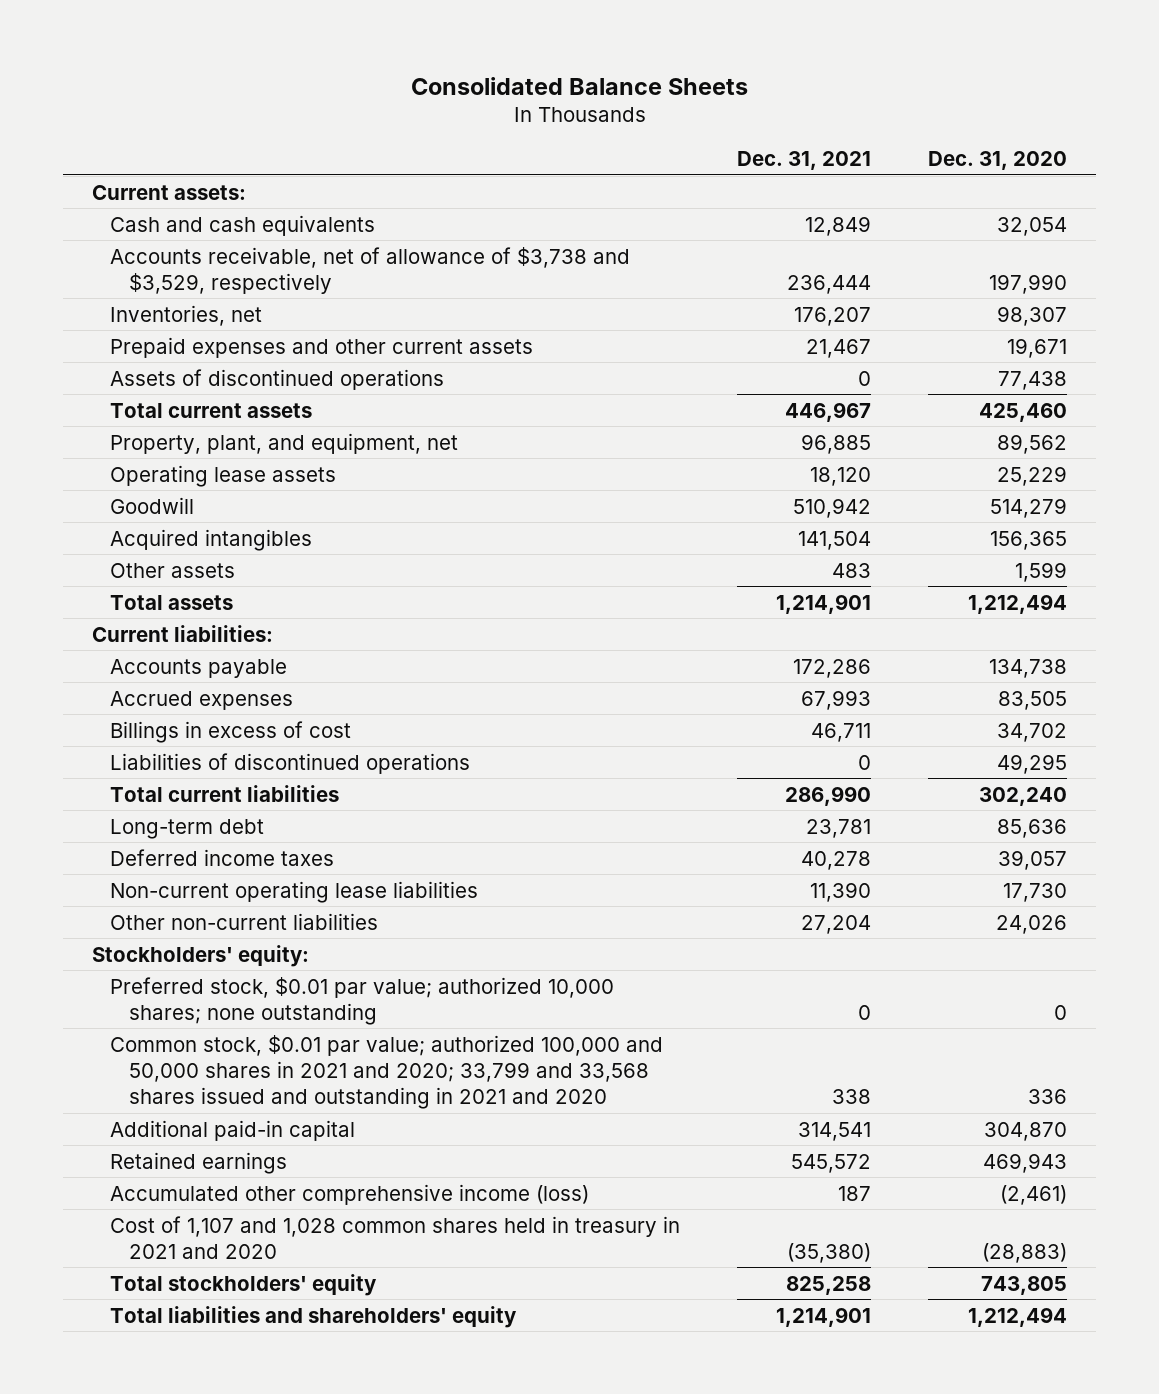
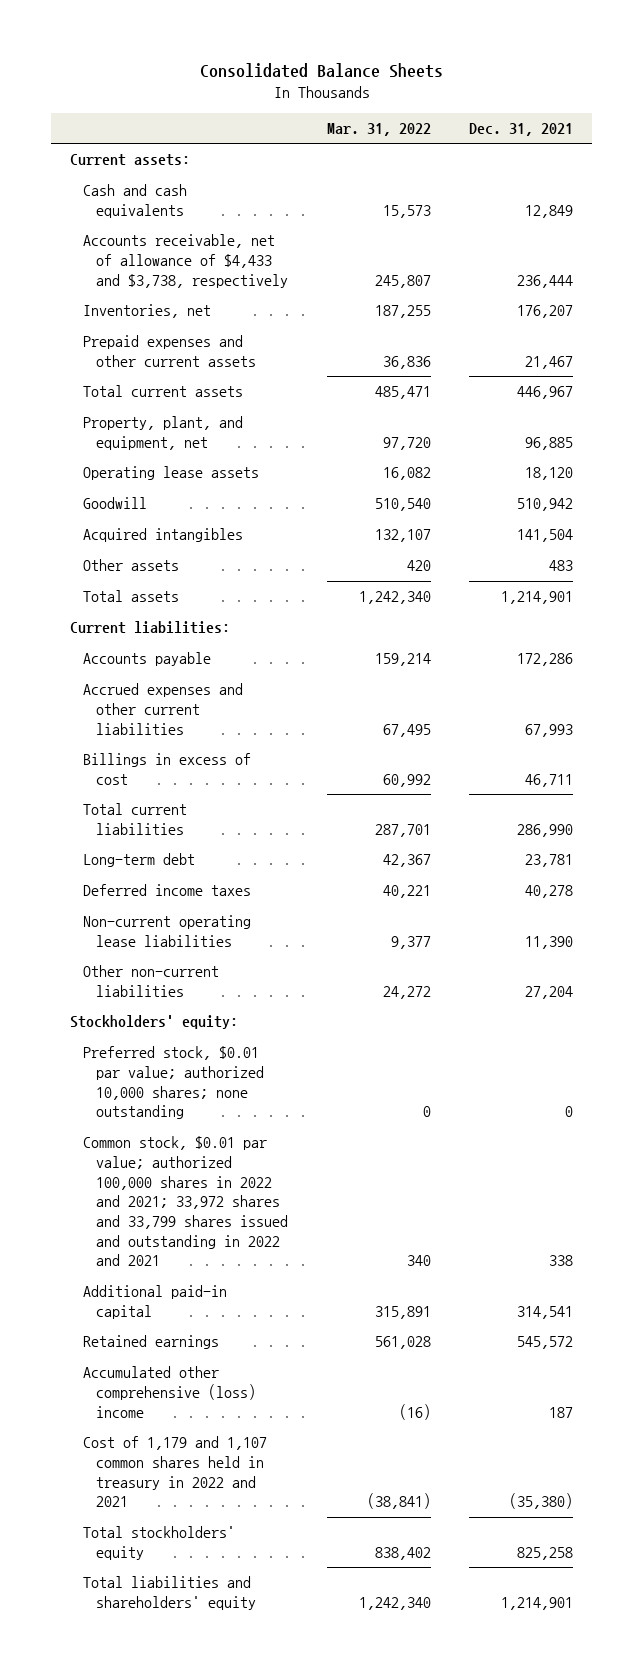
[928,151,1068,171] Dec. 31, 2020 -> none
none -> [326,123,431,137] Mar. 31, 2022
[110,246,631,294] Accounts receivable, net of allowance of $3,738 and $3,529, respectively -> [83,234,289,288] Accounts receivable, net of allowance of $4,433 and $3,738, respectively
[110,368,445,390] Assets of discontinued operations -> none
[110,690,294,710] Accrued expenses -> [83,683,244,735] Accrued expenses and other current liabilities
[110,752,471,774] Liabilities of discontinued operations -> none
[110,1034,664,1109] Common stock, $0.01 par value; authorized 100,000 and 50,000 shares in 2021 and 2020; 33,799 and 33,568 shares issued and outstanding in 2021 and 2020 -> [83,1136,289,1267] Common stock, $0.01 par value; authorized 100,000 shares in 2022 and 2021; 33,972 shares and 33,799 shares issued and outstanding in 2022 and 2021
[110,1183,590,1205] Accumulated other comprehensive income (loss) -> [83,1366,257,1418] Accumulated other comprehensive (loss) income
[110,1215,681,1259] Cost of 1,107 and 1,028 common shares held in treasury in 2021 and 2020 -> [83,1436,268,1508] Cost of 1,179 and 1,107 common shares held in treasury in 2022 and 2021

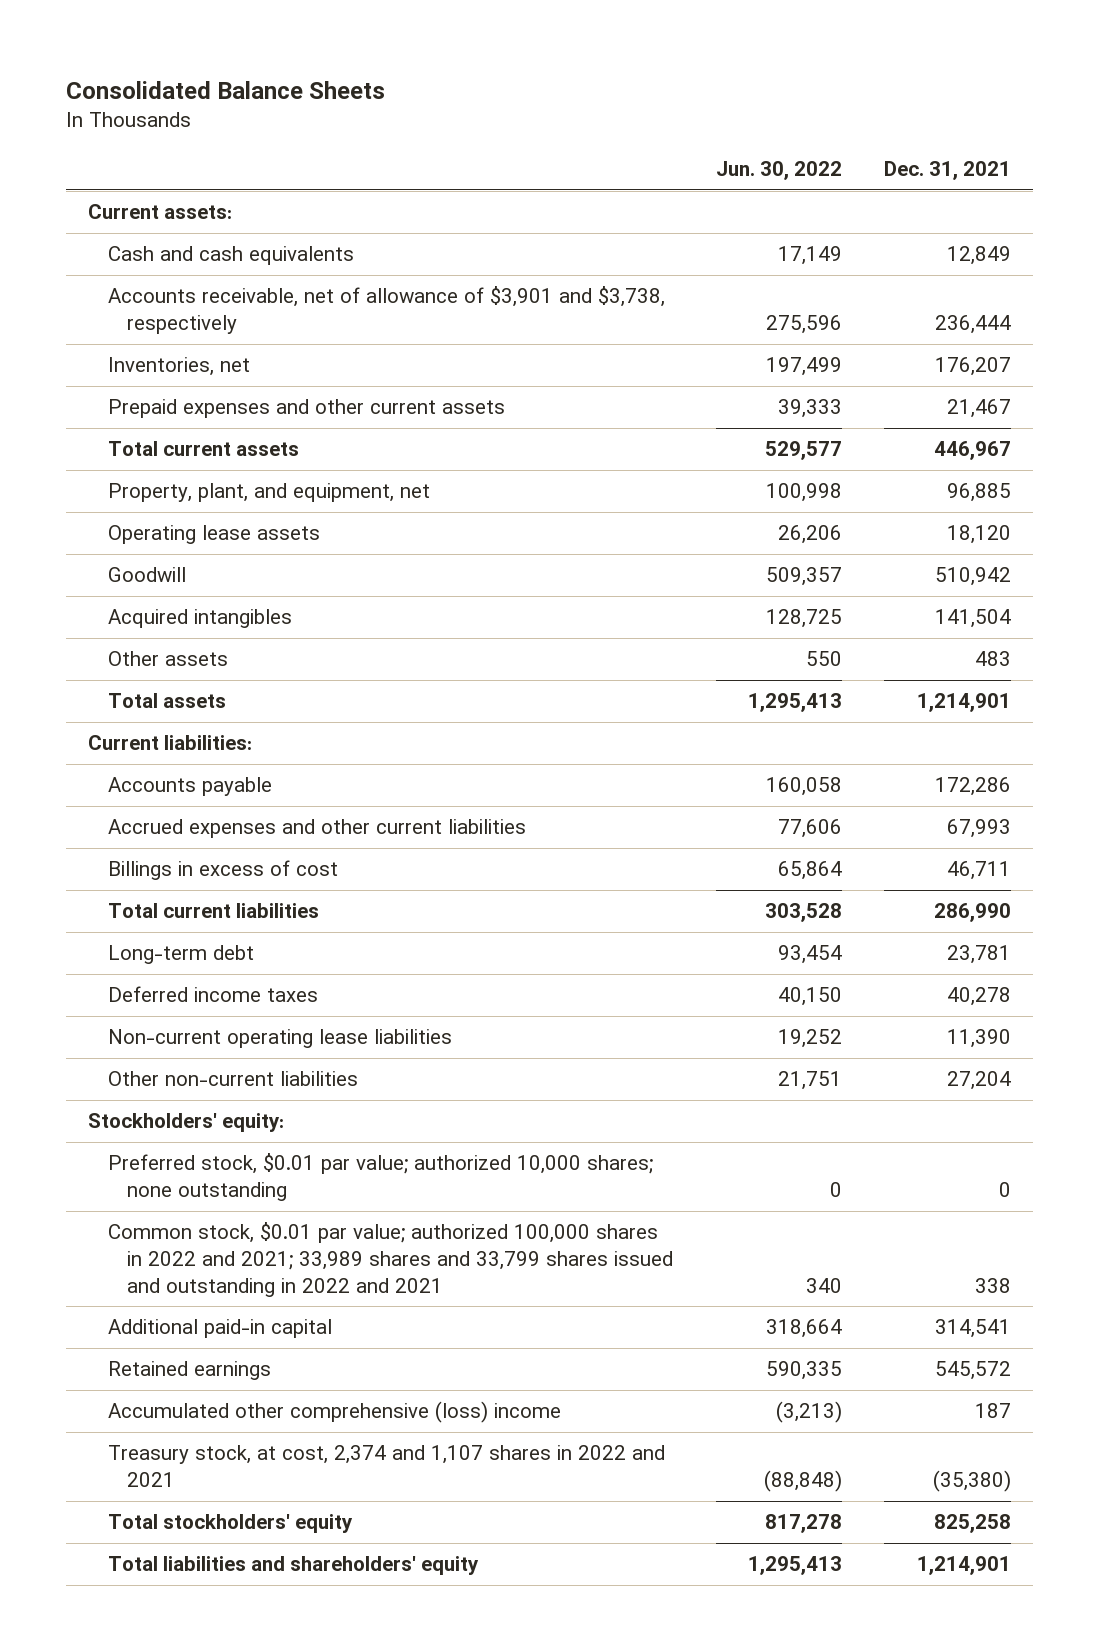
[326,123,431,137] Mar. 31, 2022 -> none
none -> [715,160,842,180] Jun. 30, 2022
[83,234,289,288] Accounts receivable, net of allowance of $4,433 and $3,738, respectively -> [107,286,665,335] Accounts receivable, net of allowance of $3,901 and $3,738, respectively
[83,1136,289,1267] Common stock, $0.01 par value; authorized 100,000 shares in 2022 and 2021; 33,972 shares and 33,799 shares issued and outstanding in 2022 and 2021 -> [107,1222,674,1297] Common stock, $0.01 par value; authorized 100,000 shares in 2022 and 2021; 33,989 shares and 33,799 shares issued and outstanding in 2022 and 2021
[83,1436,268,1508] Cost of 1,179 and 1,107 common shares held in treasury in 2022 and 2021 -> [107,1445,665,1488] Treasury stock, at cost, 2,374 and 1,107 shares in 2022 and 2021

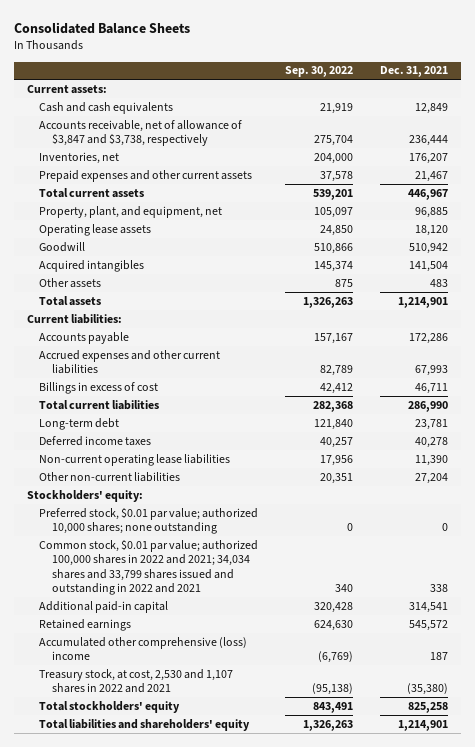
[715,160,842,180] Jun. 30, 2022 -> none
none -> [285,66,354,78] Sep. 30, 2022
[107,286,665,335] Accounts receivable, net of allowance of $3,901 and $3,738, respectively -> [39,119,243,147] Accounts receivable, net of allowance of $3,847 and $3,738, respectively
[107,1222,674,1297] Common stock, $0.01 par value; authorized 100,000 shares in 2022 and 2021; 33,989 shares and 33,799 shares issued and outstanding in 2022 and 2021 -> [39,539,259,596] Common stock, $0.01 par value; authorized 100,000 shares in 2022 and 2021; 34,034 shares and 33,799 shares issued and outstanding in 2022 and 2021
[107,1445,665,1488] Treasury stock, at cost, 2,374 and 1,107 shares in 2022 and 2021 -> [39,668,234,694] Treasury stock, at cost, 2,530 and 1,107 shares in 2022 and 2021

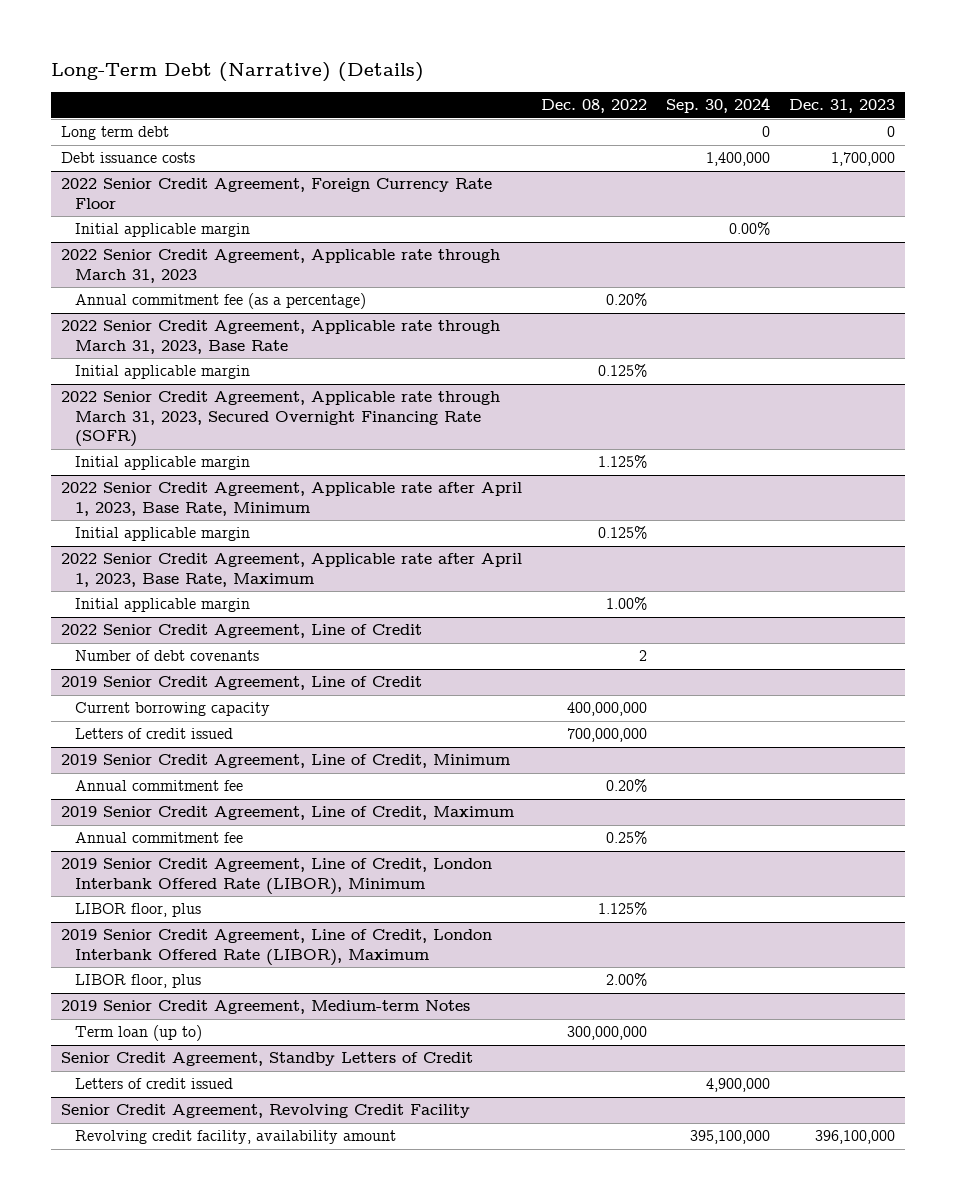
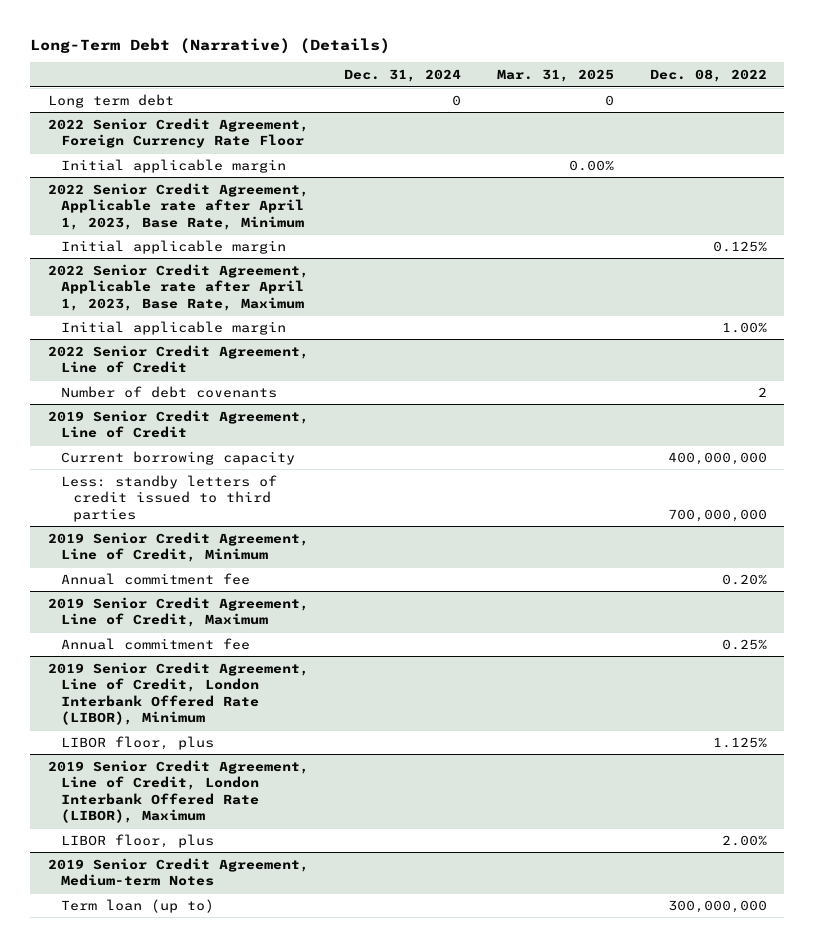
[665,97,770,114] Sep. 30, 2024 -> none
[789,99,896,114] Dec. 31, 2023 -> none
none -> [344,69,462,83] Dec. 31, 2024
none -> [496,69,614,83] Mar. 31, 2025
[60,152,195,164] Debt issuance costs -> none
[60,249,500,283] 2022 Senior Credit Agreement, Applicable rate through March 31, 2023 -> none
[74,293,366,310] Annual commitment fee (as a percentage) -> none
[60,320,500,354] 2022 Senior Credit Agreement, Applicable rate through March 31, 2023, Base Rate -> none
[74,365,250,380] Initial applicable margin -> none
[60,391,500,448] 2022 Senior Credit Agreement, Applicable rate through March 31, 2023, Secured Overnight Financing Rate (SOFR) -> none
[74,456,250,471] Initial applicable margin -> none
[74,728,233,740] Letters of credit issued -> [60,474,277,522] Less: standby letters of credit issued to third parties
[60,1052,473,1067] Senior Credit Agreement, Standby Letters of Credit -> none
[74,1078,233,1090] Letters of credit issued -> none
[60,1104,470,1119] Senior Credit Agreement, Revolving Credit Facility -> none
[74,1130,396,1145] Revolving credit facility, availability amount -> none

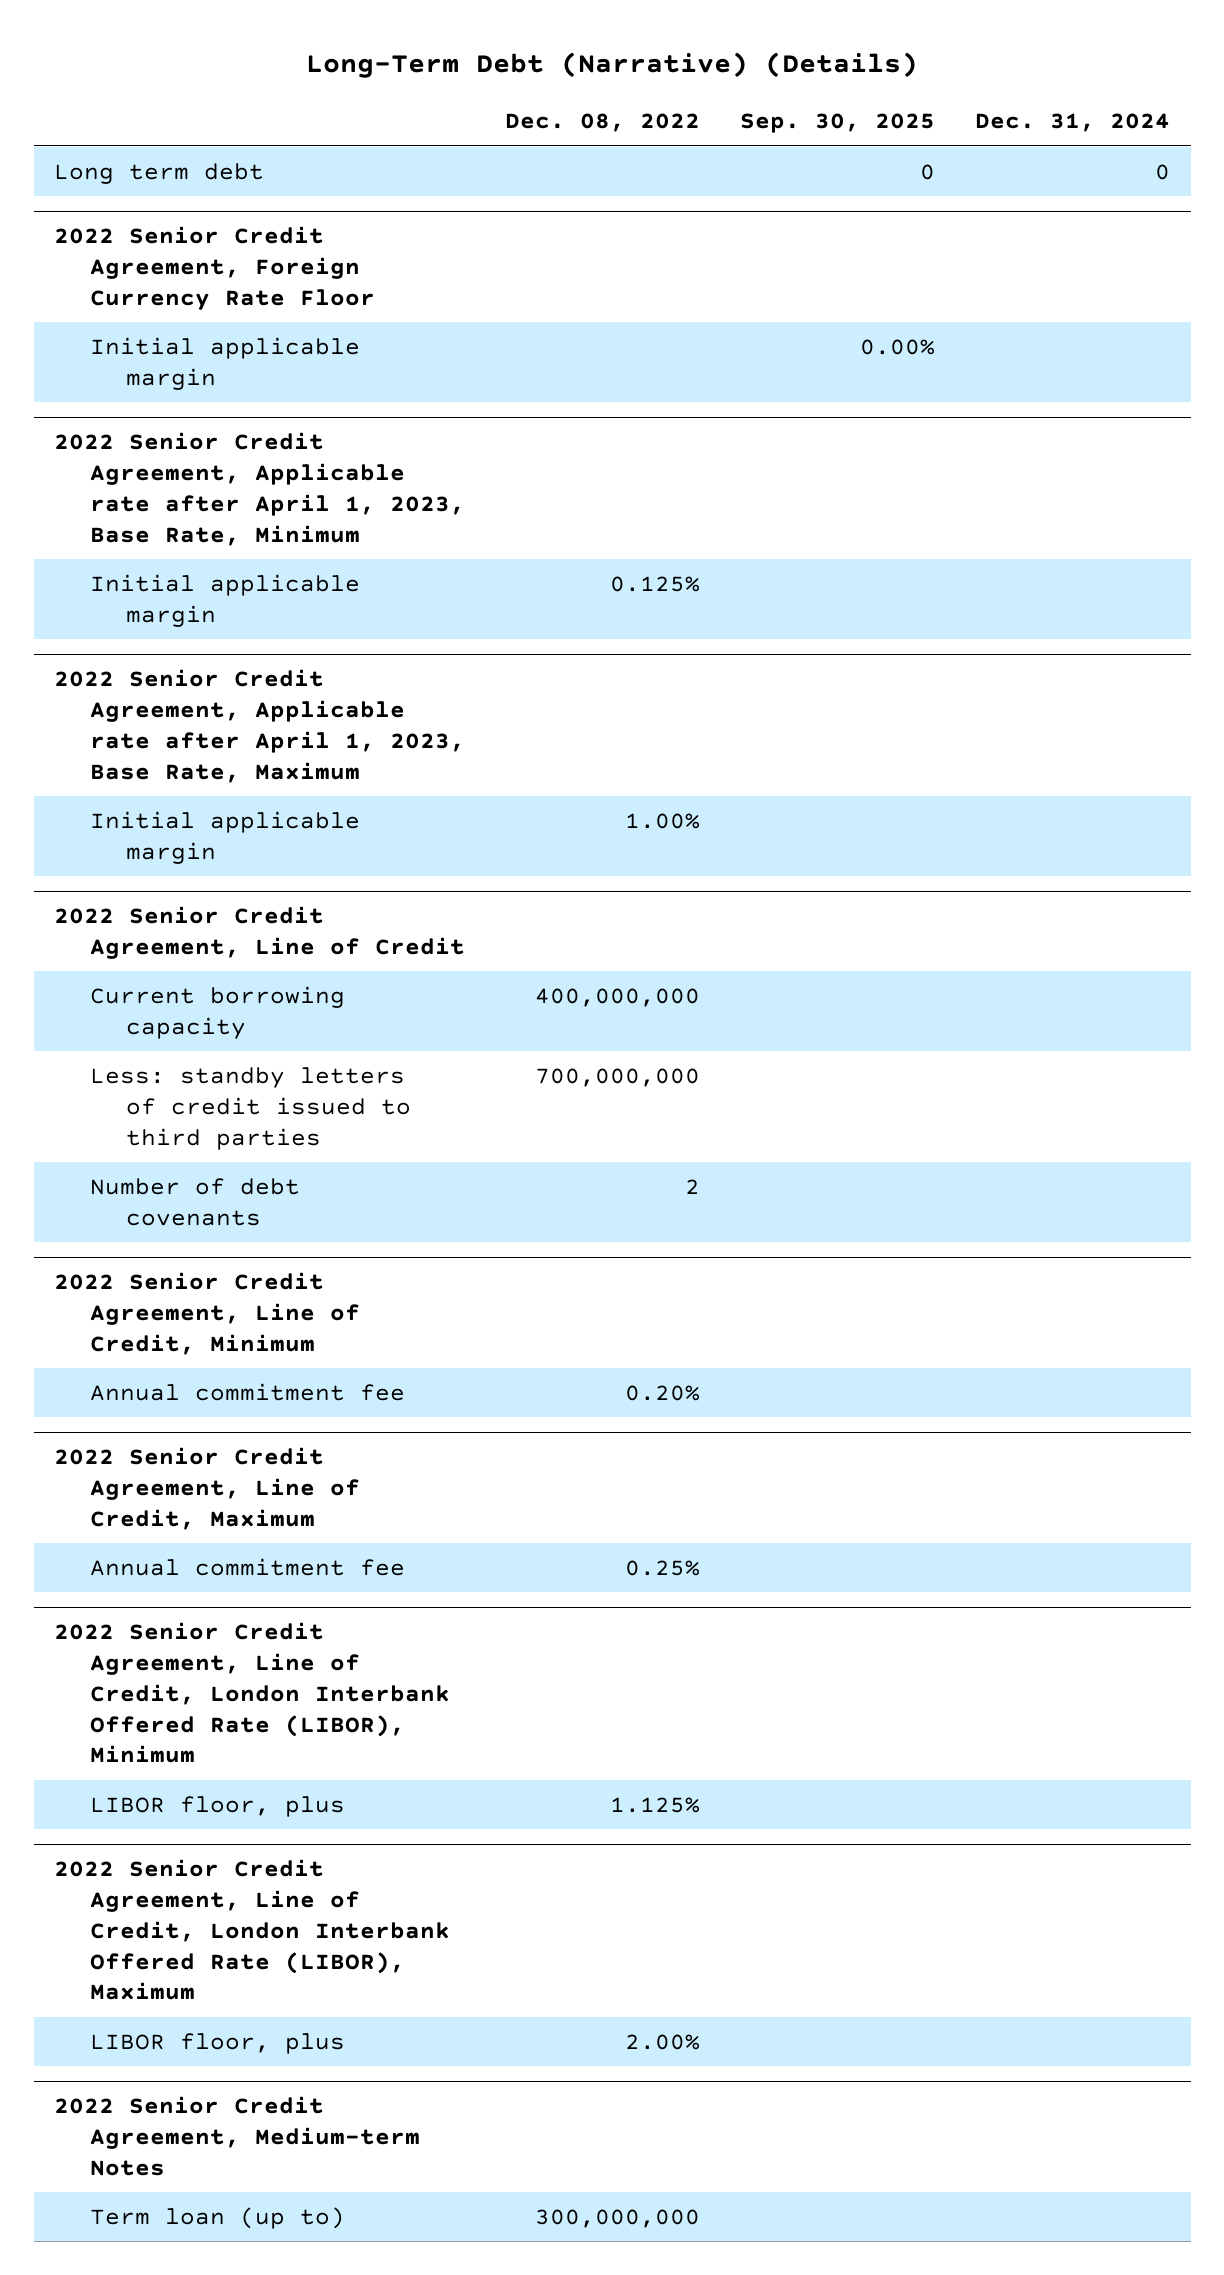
[496,69,614,83] Mar. 31, 2025 -> none
none -> [740,113,936,134] Sep. 30, 2025
[47,409,309,439] 2019 Senior Credit Agreement, Line of Credit -> none
[60,385,277,398] Number of debt covenants -> [89,1177,300,1226] Number of debt covenants
[47,531,309,563] 2019 Senior Credit Agreement, Line of Credit, Minimum -> [53,1272,360,1355] 2022 Senior Credit Agreement, Line of Credit, Minimum
[47,596,309,628] 2019 Senior Credit Agreement, Line of Credit, Maximum -> [53,1447,360,1530] 2022 Senior Credit Agreement, Line of Credit, Maximum
[47,661,309,726] 2019 Senior Credit Agreement, Line of Credit, London Interbank Offered Rate (LIBOR), Minimum -> [53,1622,450,1764] 2022 Senior Credit Agreement, Line of Credit, London Interbank Offered Rate (LIBOR), Minimum
[47,759,309,824] 2019 Senior Credit Agreement, Line of Credit, London Interbank Offered Rate (LIBOR), Maximum -> [53,1859,450,2001] 2022 Senior Credit Agreement, Line of Credit, London Interbank Offered Rate (LIBOR), Maximum
[47,857,309,887] 2019 Senior Credit Agreement, Medium-term Notes -> [53,2096,420,2176] 2022 Senior Credit Agreement, Medium-term Notes

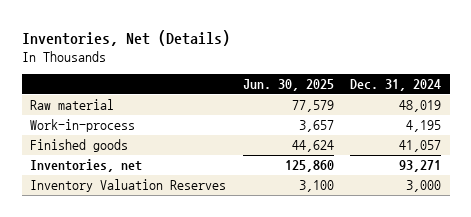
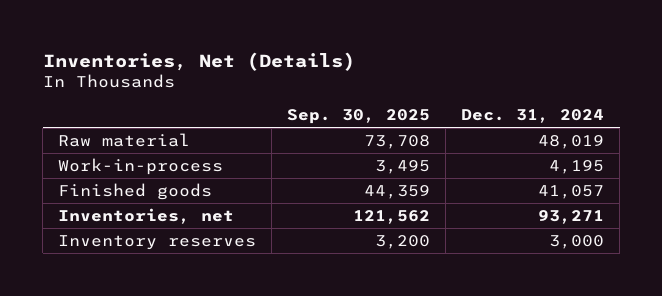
[242,79,334,92] Jun. 30, 2025 -> none
none -> [287,109,431,125] Sep. 30, 2025
[30,179,227,193] Inventory Valuation Reserves -> [58,234,257,250] Inventory reserves

